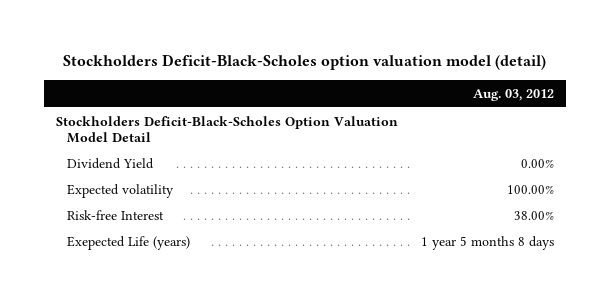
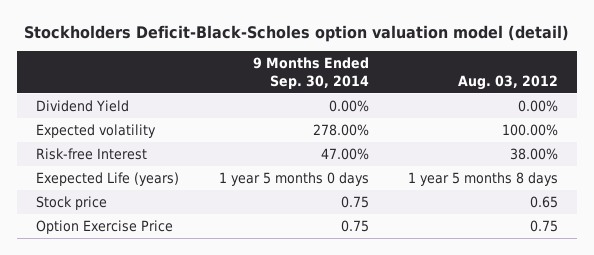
none -> [252,57,369,89] 9 Months Ended Sep. 30, 2014
[56,115,399,143] Stockholders Deficit-Black-Scholes Option Valuation Model Detail -> none
none -> [36,196,108,211] Stock price
none -> [36,220,174,235] Option Exercise Price

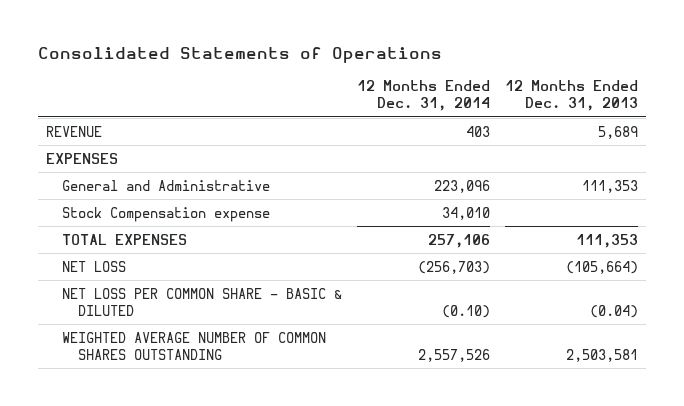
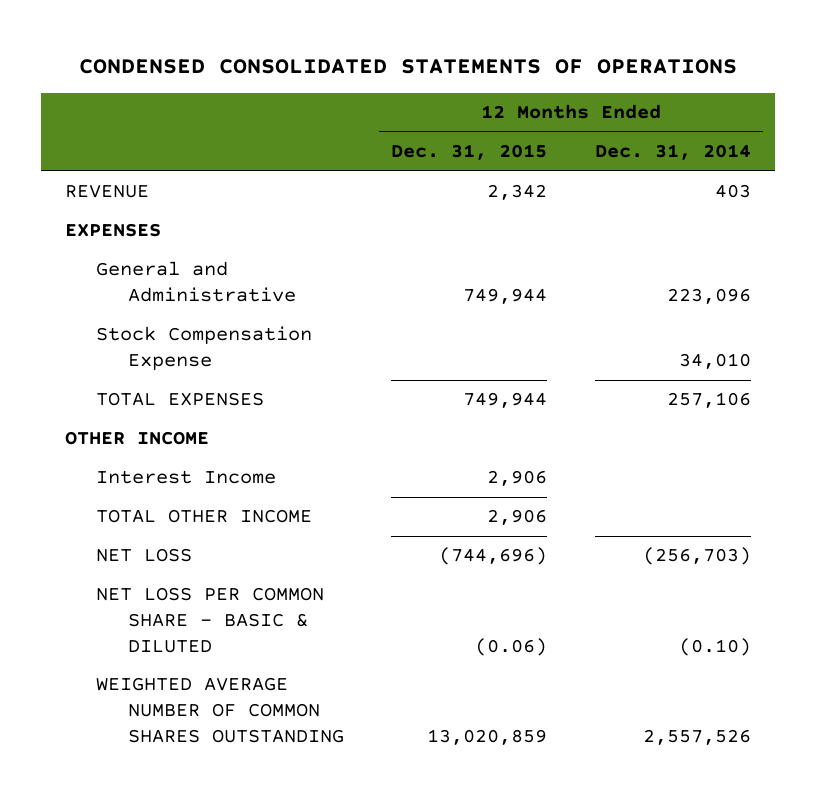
[38,47,443,64] Consolidated Statements of Operations -> [79,58,738,74] CONDENSED CONSOLIDATED STATEMENTS OF OPERATIONS
[505,80,639,112] 12 Months Ended Dec. 31, 2013 -> none
none -> [391,144,548,161] Dec. 31, 2015
[61,206,270,222] Stock Compensation expense -> [96,326,313,371] Stock Compensation Expense
none -> [65,431,210,446] OTHER INCOME
none -> [96,470,277,485] Interest Income
none -> [96,509,313,524] TOTAL OTHER INCOME

